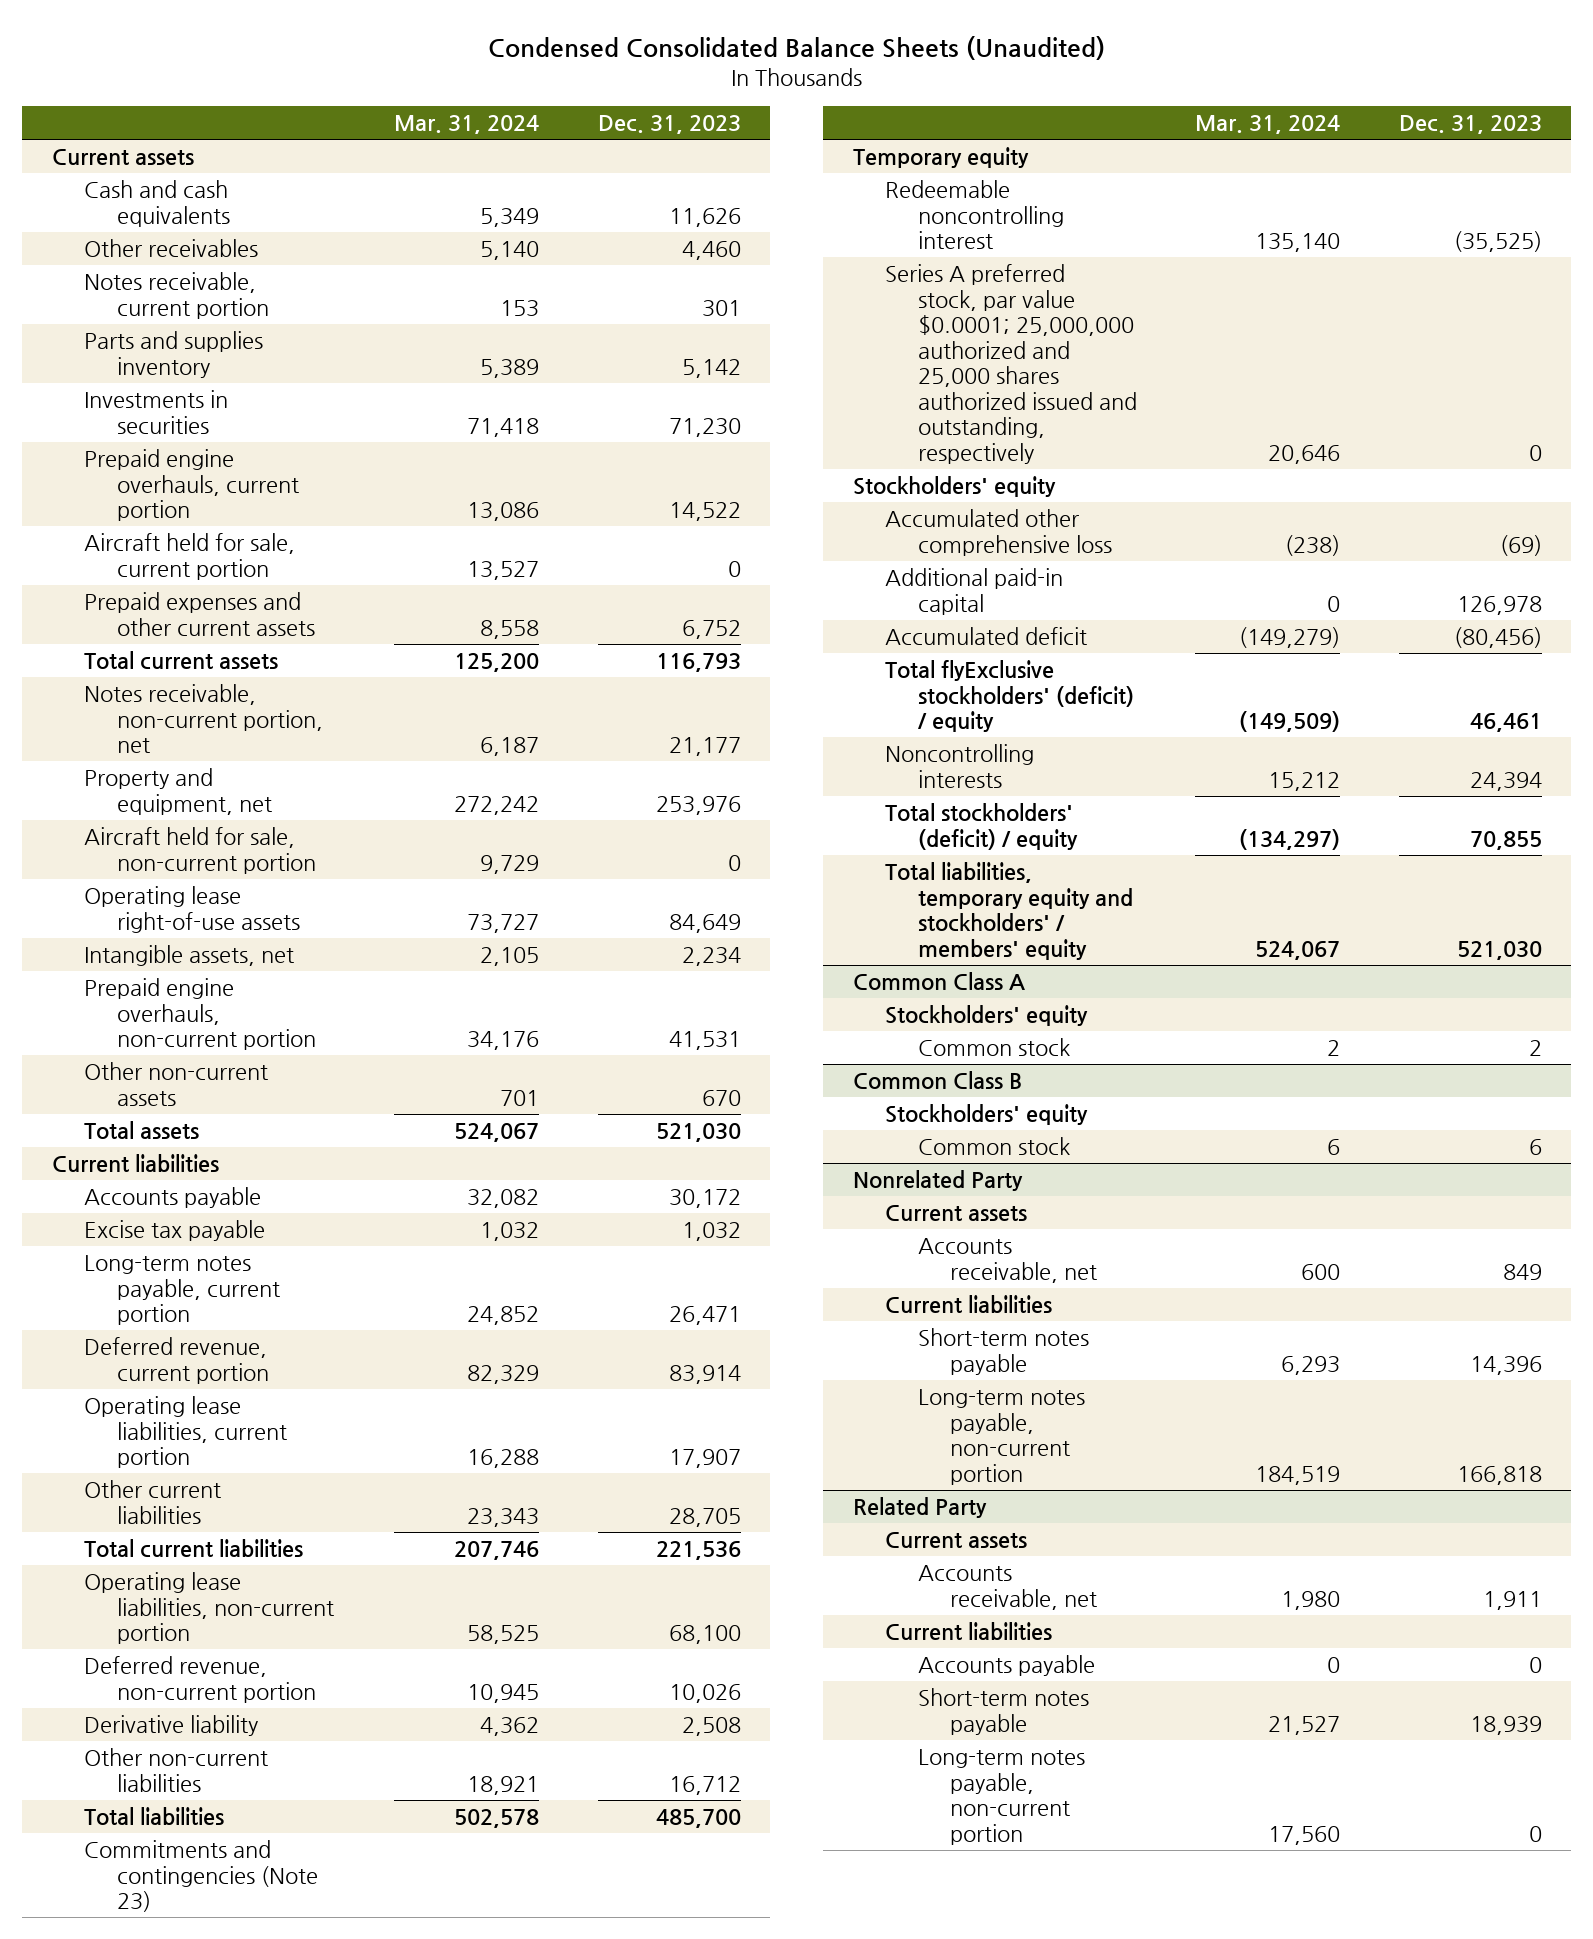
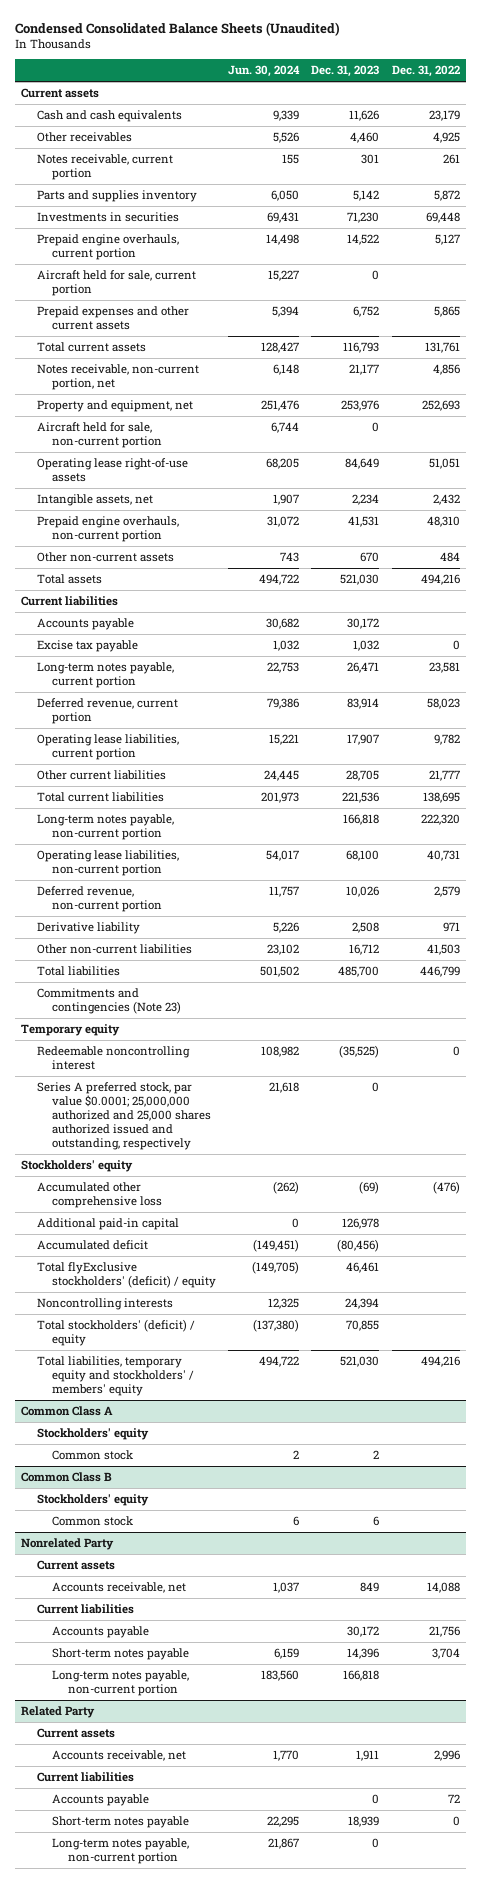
[394,115,540,135] Mar. 31, 2024 -> none
none -> [228,65,301,78] Jun. 30, 2024
none -> [391,65,460,78] Dec. 31, 2022
none -> [36,814,174,841] Long-term notes payable, non-current portion
none -> [52,1626,150,1639] Accounts payable

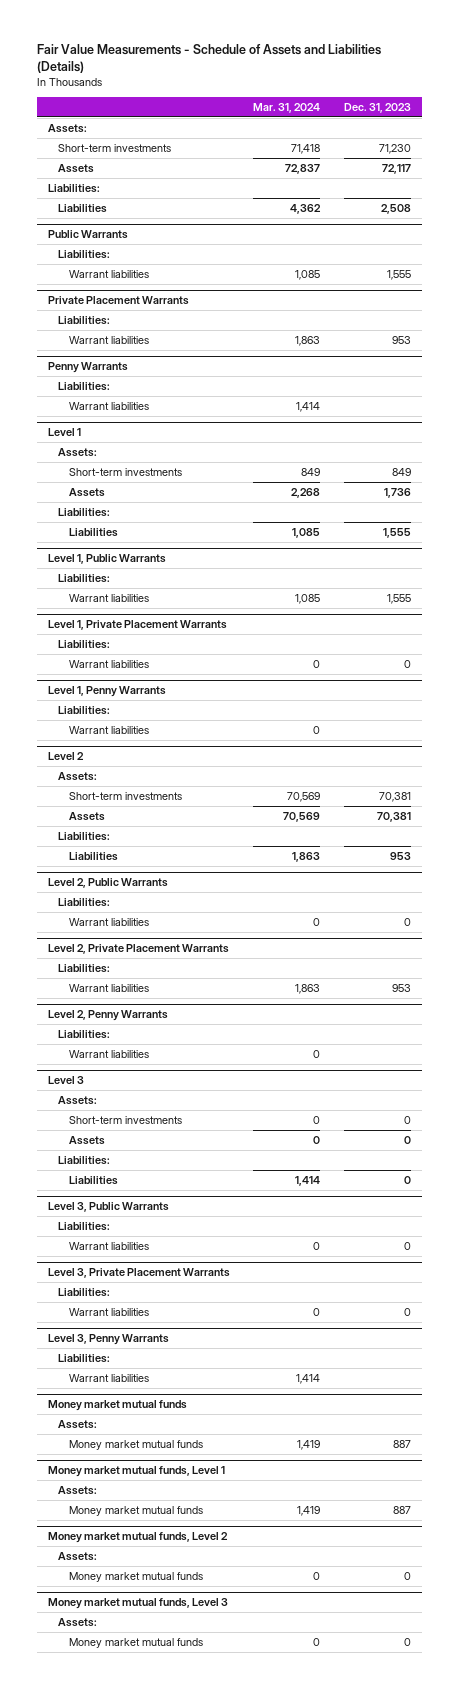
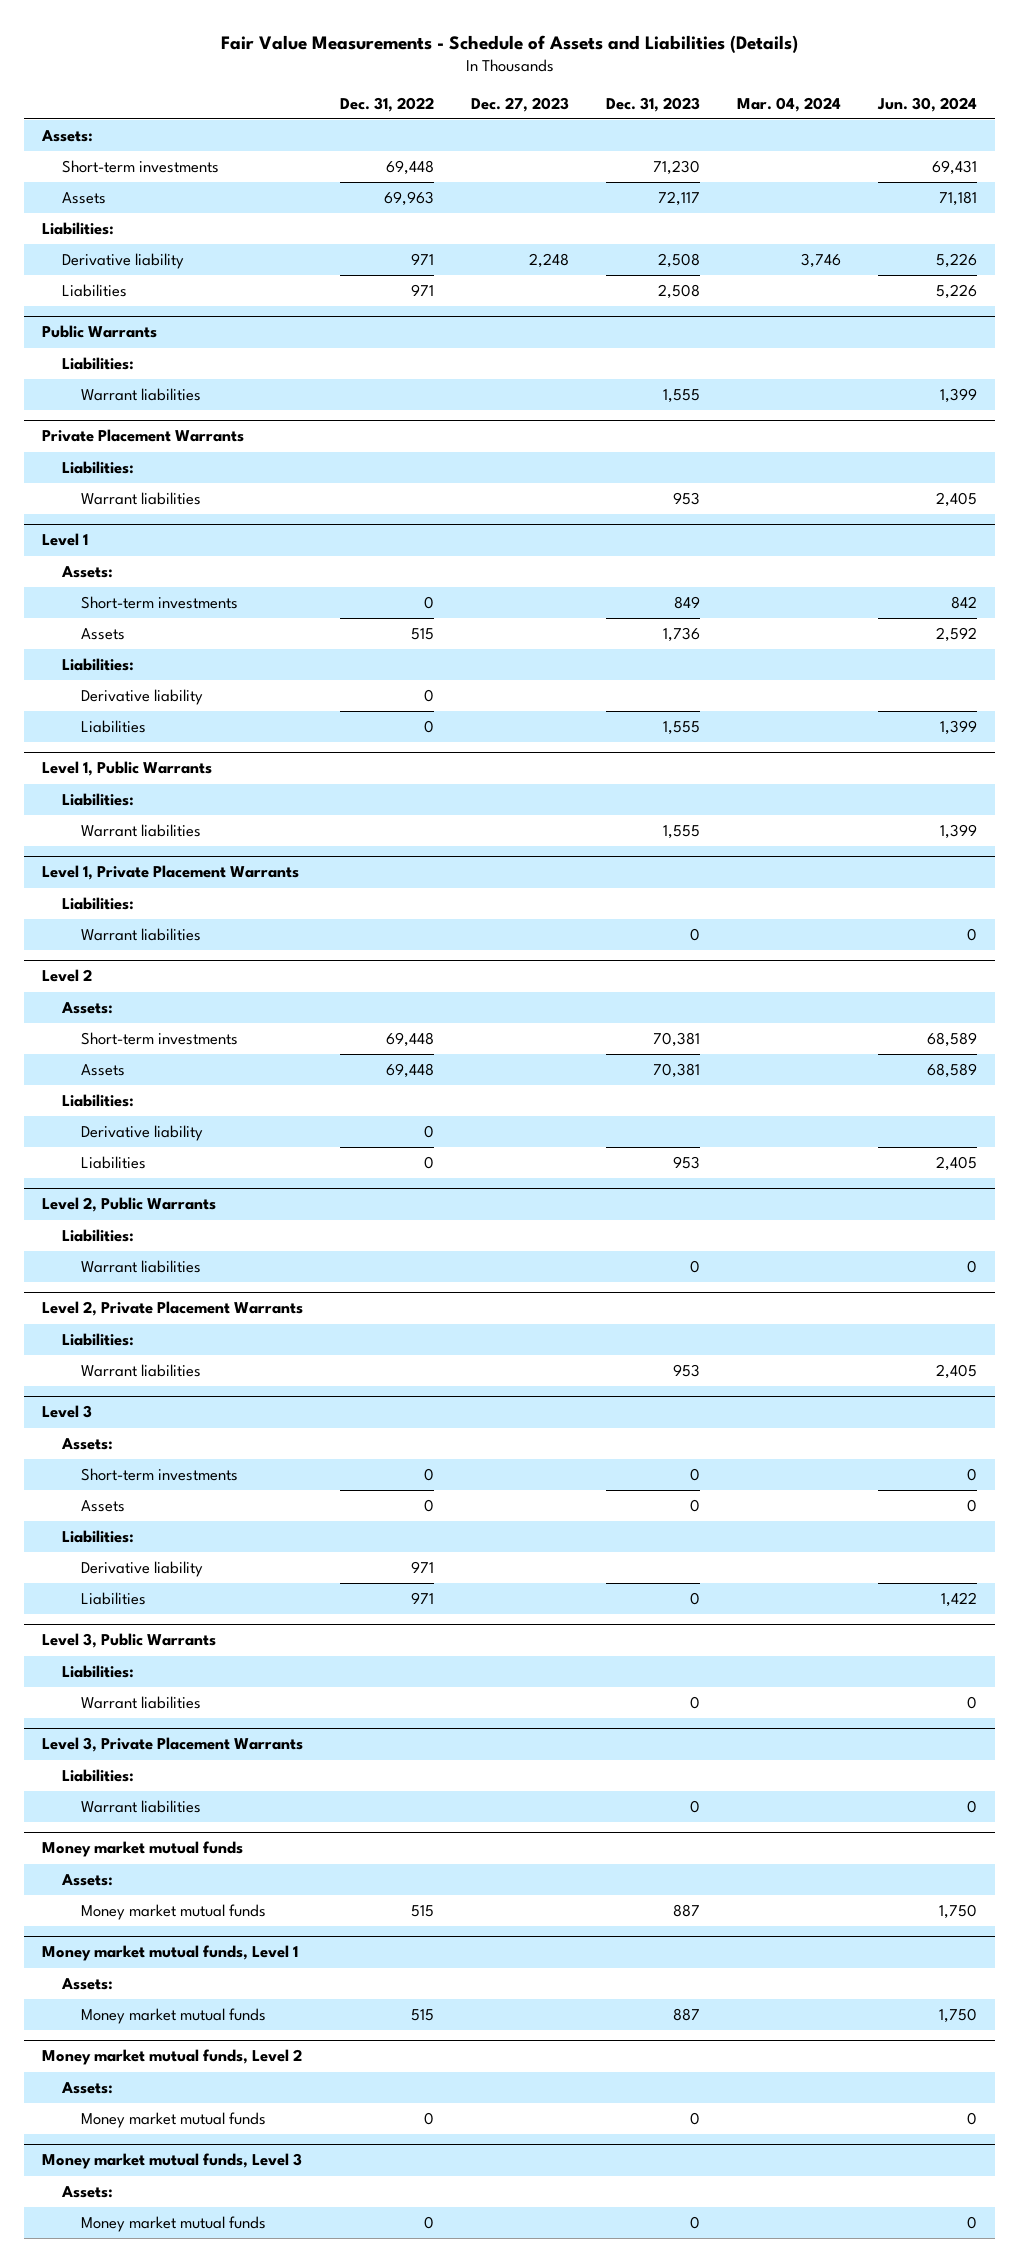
[253,102,321,113] Mar. 31, 2024 -> none
none -> [340,96,435,112] Dec. 31, 2022
none -> [471,96,570,112] Dec. 27, 2023
none -> [737,96,842,112] Mar. 04, 2024
none -> [876,96,977,112] Jun. 30, 2024
none -> [61,253,184,270] Derivative liability
[48,362,129,374] Penny Warrants -> none
[58,382,111,392] Liabilities: -> none
[68,402,149,411] Warrant liabilities -> none
none -> [81,689,204,706] Derivative liability
[48,686,167,698] Level 1, Penny Warrants -> none
[58,706,111,716] Liabilities: -> none
[68,726,149,735] Warrant liabilities -> none
none -> [81,1125,204,1142] Derivative liability
[48,1010,169,1022] Level 2, Penny Warrants -> none
[58,1030,111,1040] Liabilities: -> none
[68,1050,149,1059] Warrant liabilities -> none
none -> [81,1561,204,1578] Derivative liability
[48,1334,170,1346] Level 3, Penny Warrants -> none
[58,1354,111,1364] Liabilities: -> none
[68,1374,149,1383] Warrant liabilities -> none

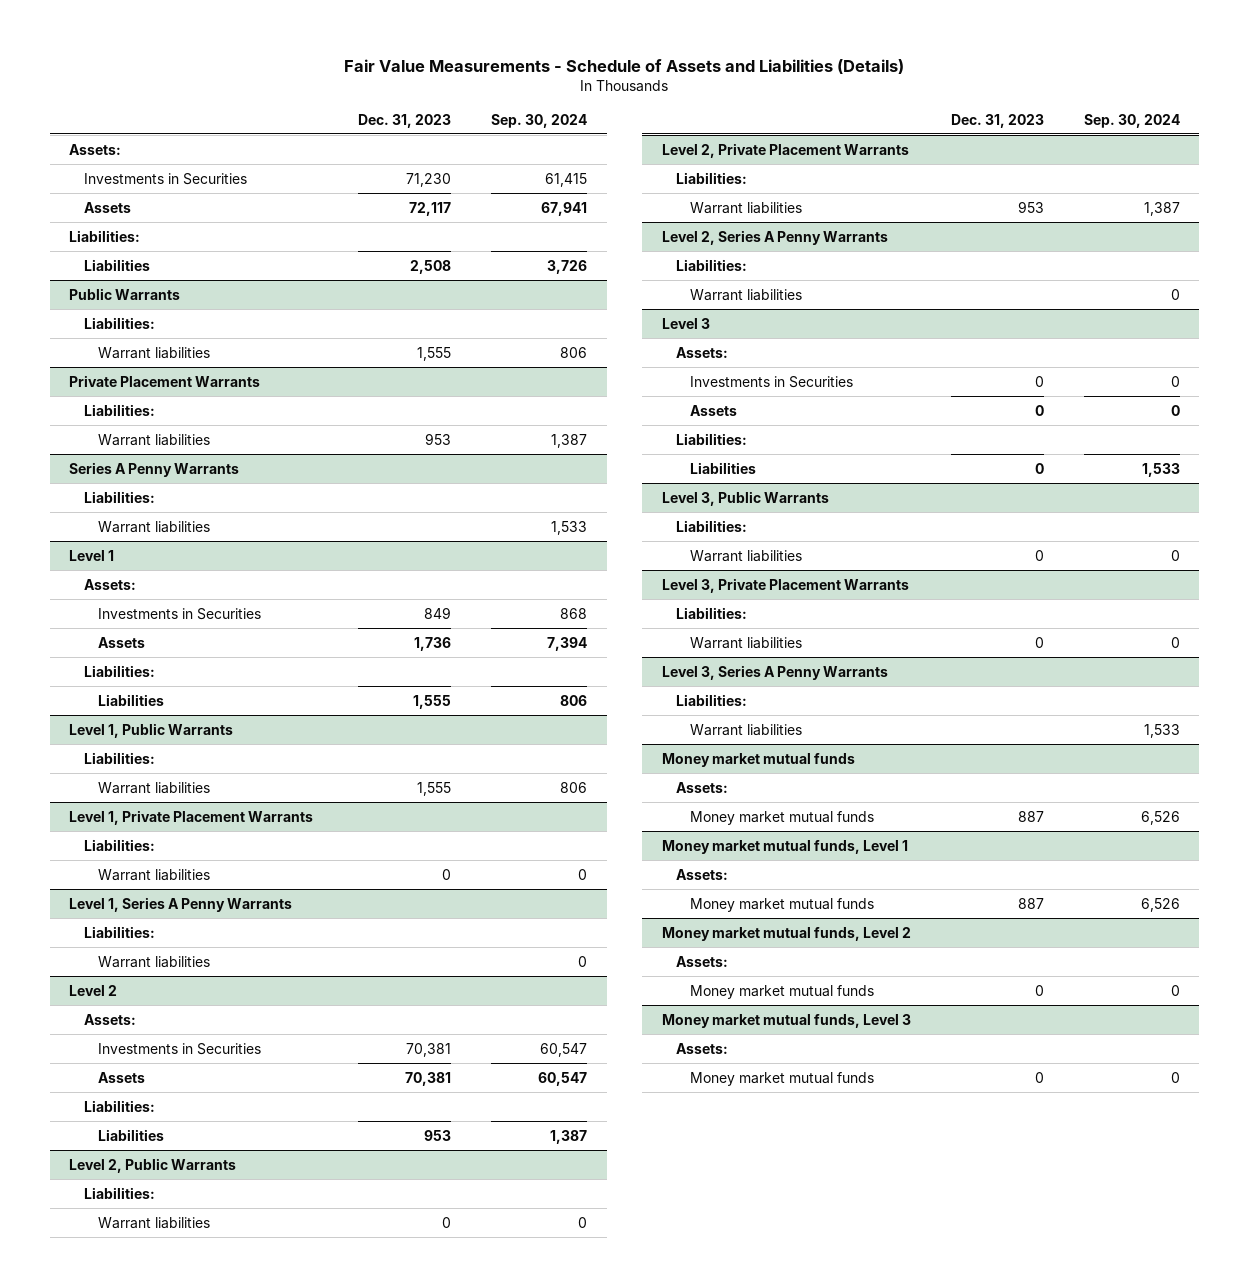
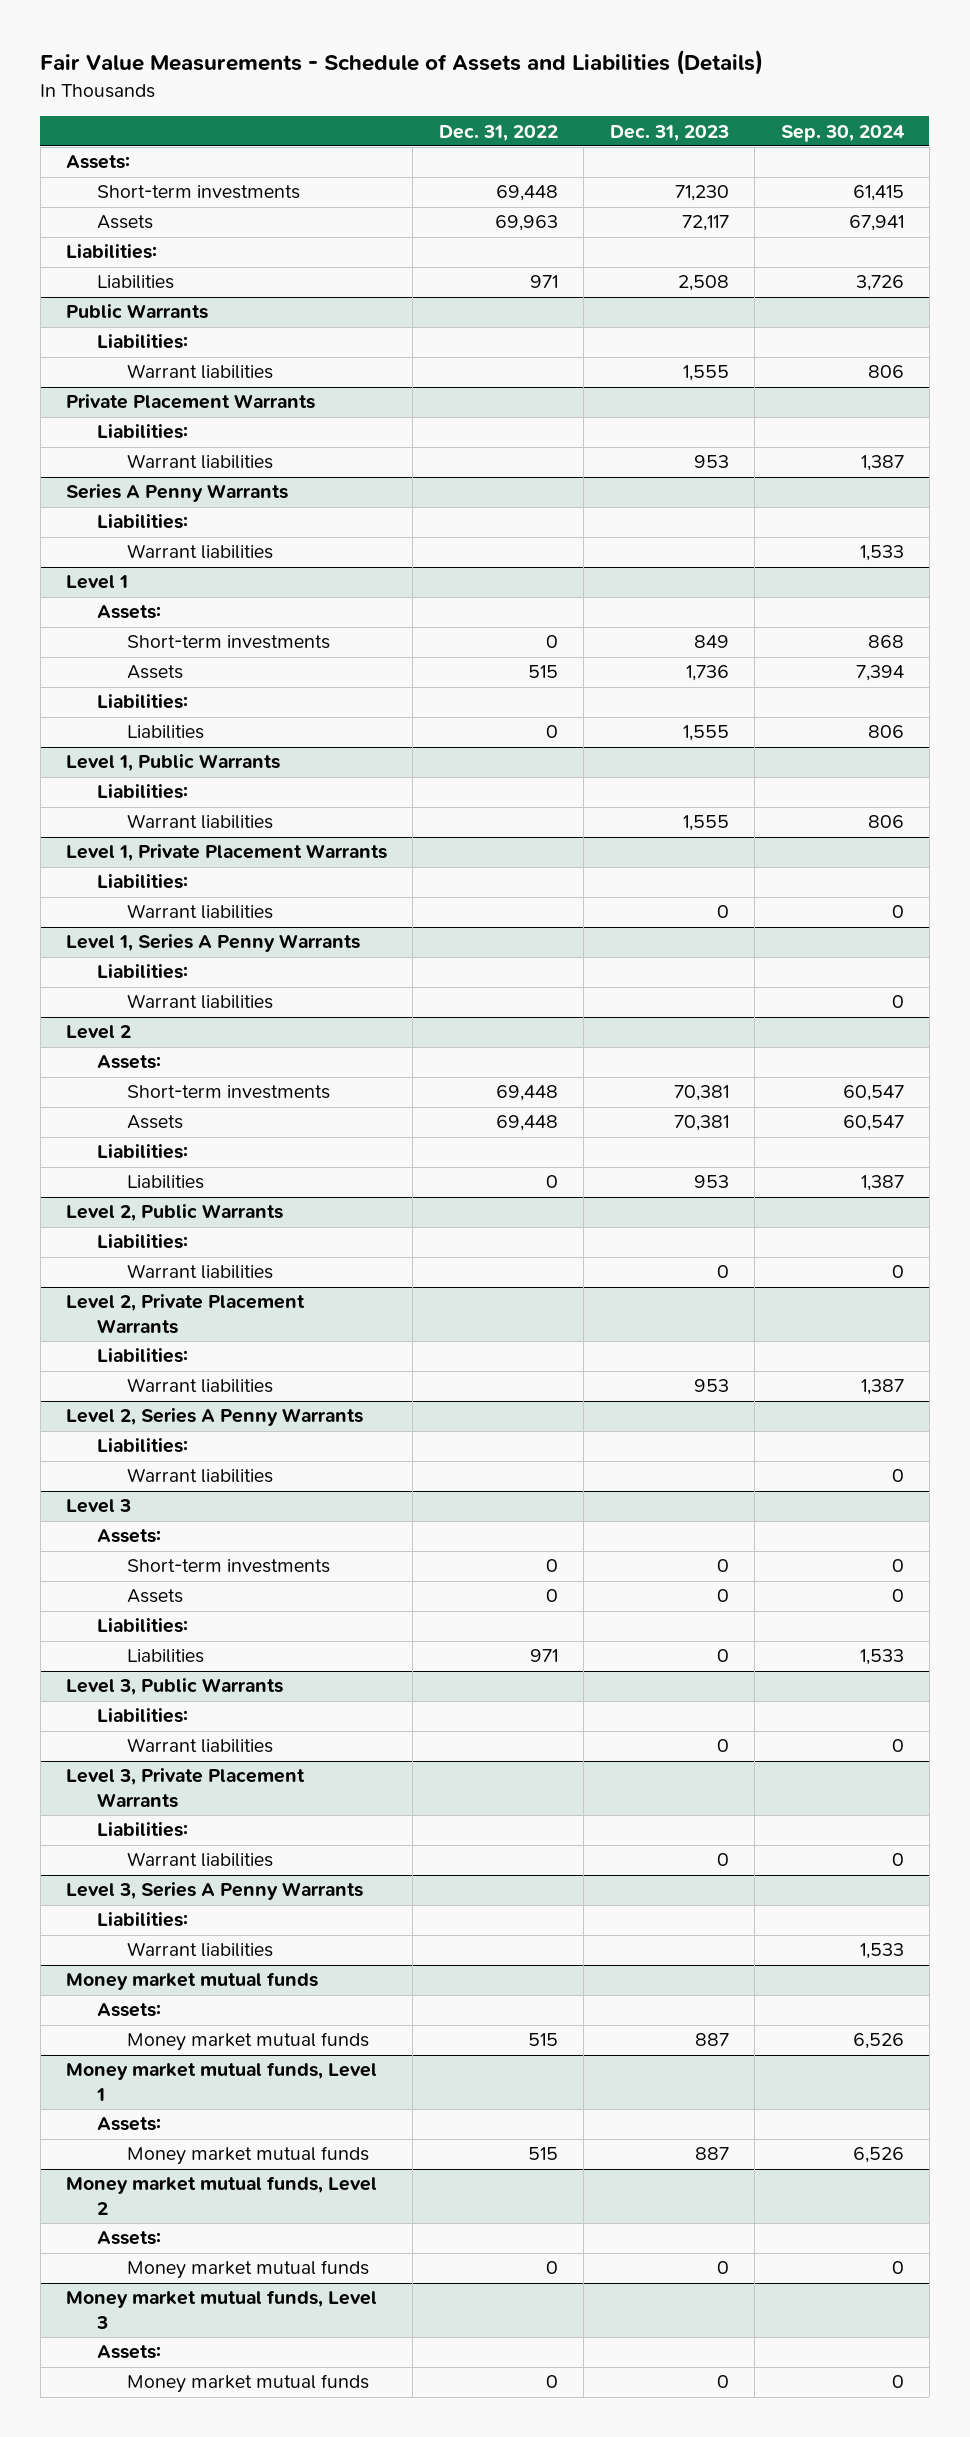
none -> [438,124,558,141] Dec. 31, 2022
[83,172,247,185] Investments in Securities -> [96,185,300,200] Short-term investments
[97,607,261,620] Investments in Securities -> [127,635,331,650] Short-term investments
[97,1042,261,1055] Investments in Securities -> [127,1085,331,1100] Short-term investments
[690,375,854,388] Investments in Securities -> [127,1559,331,1574] Short-term investments

